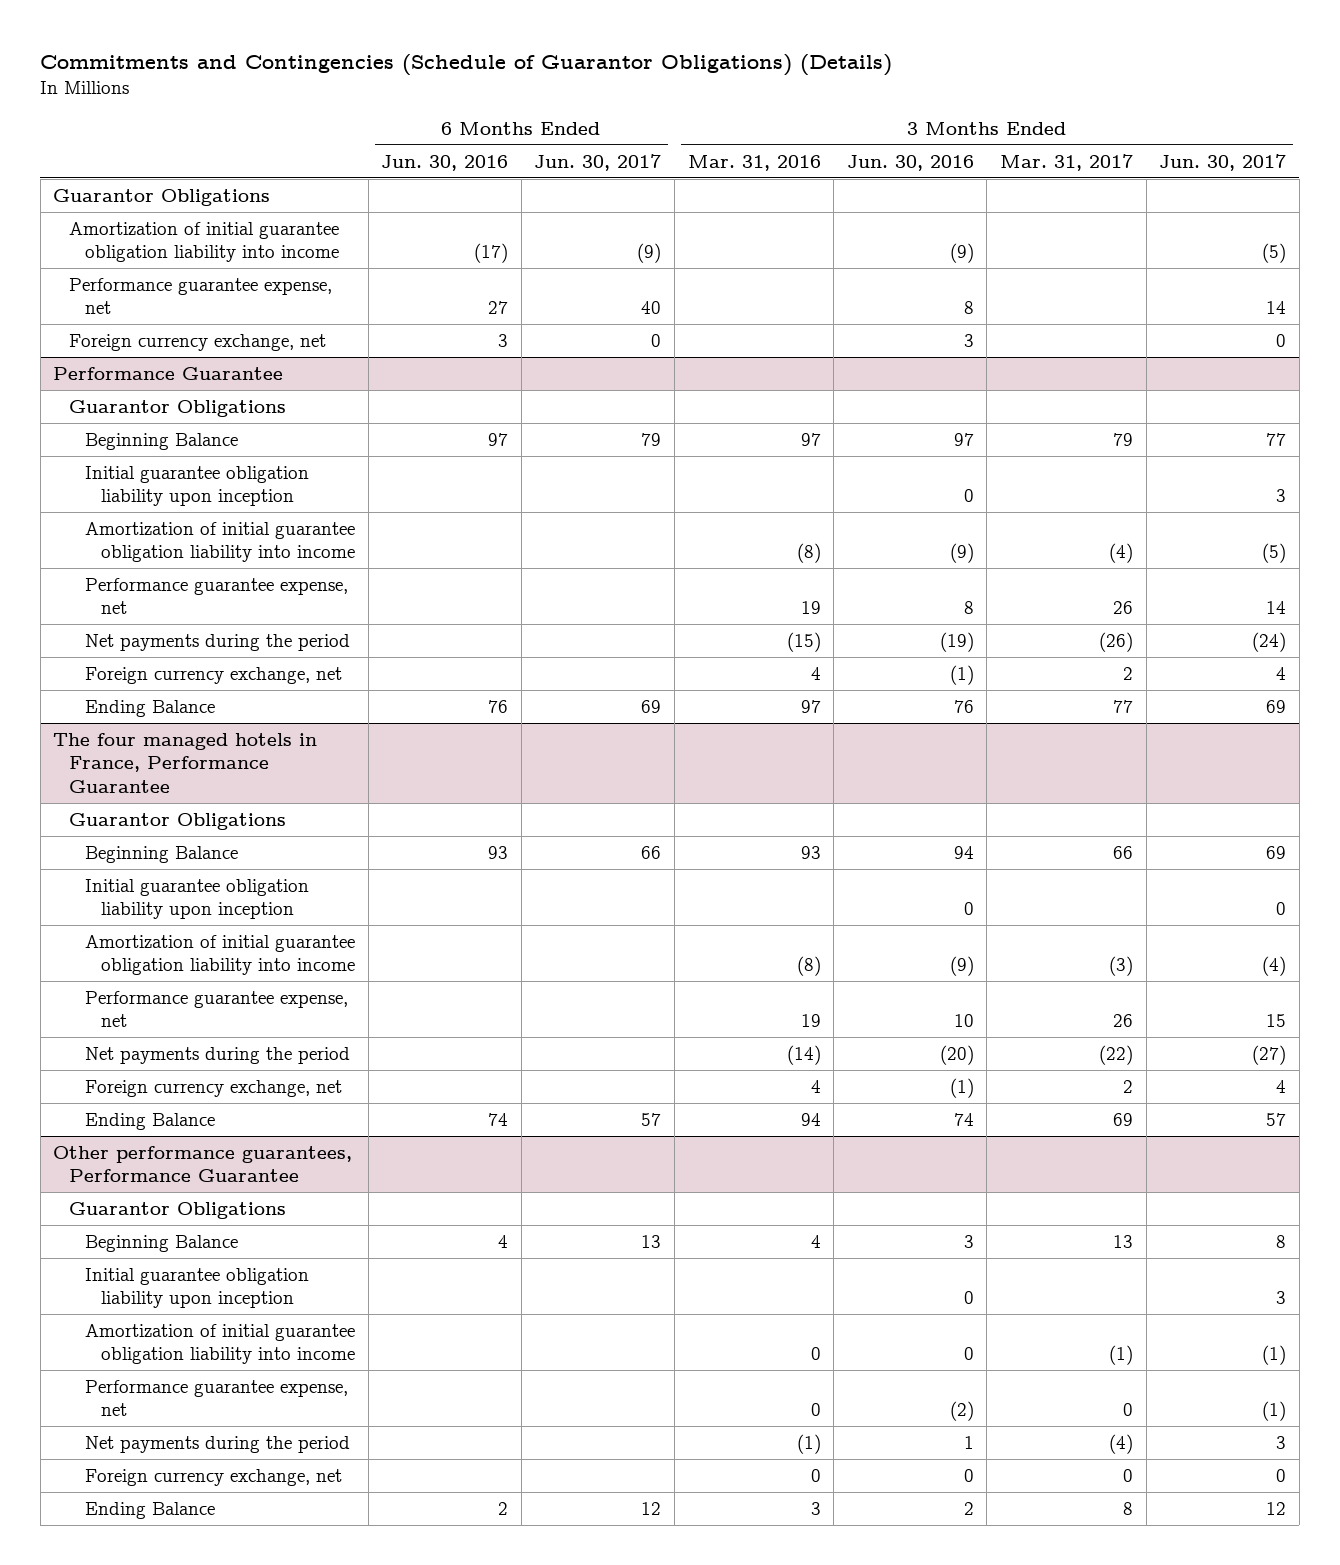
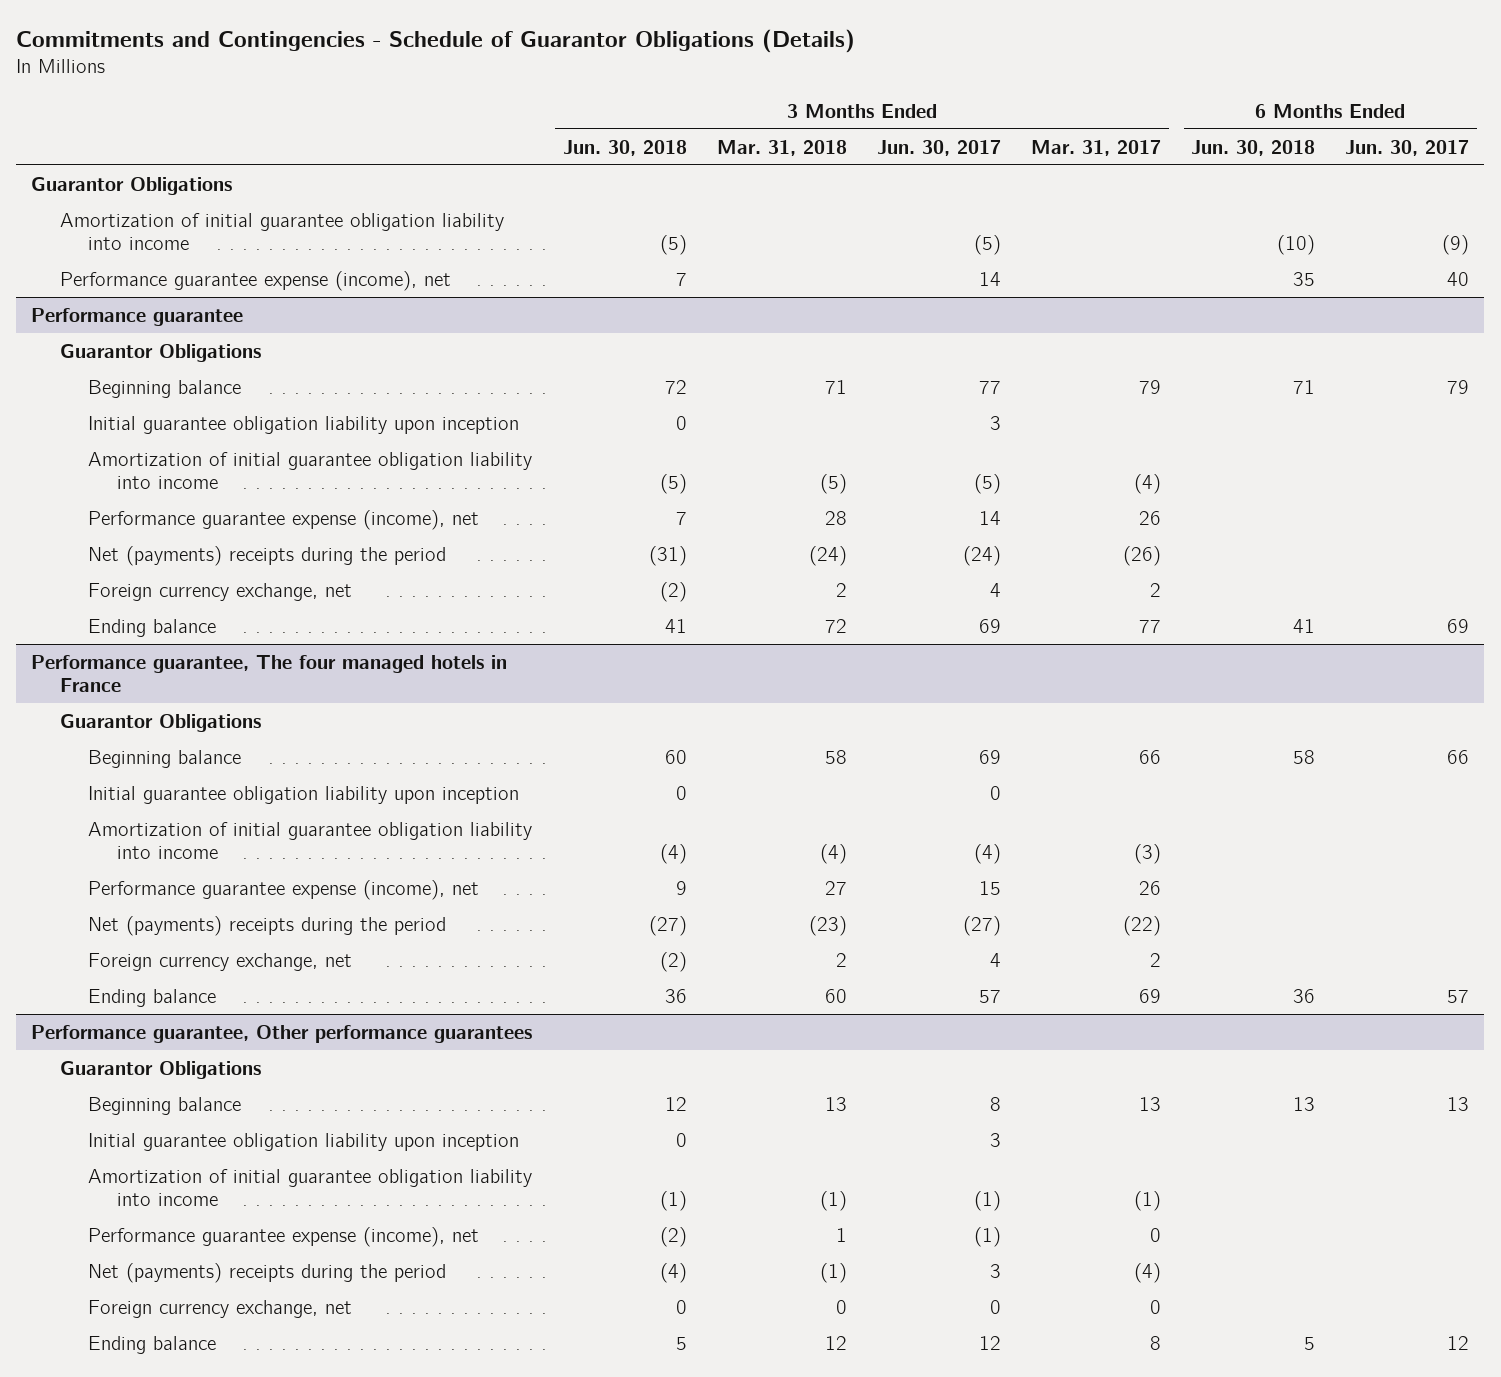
[40,53,893,76] Commitments and Contingencies (Schedule of Guarantor Obligations) (Details) -> [16,28,856,53] Commitments and Contingencies - Schedule of Guarantor Obligations (Details)
[381,154,509,171] Jun. 30, 2016 -> none
[687,154,821,171] Mar. 31, 2016 -> none
[846,154,974,171] Jun. 30, 2016 -> none
none -> [562,139,687,156] Jun. 30, 2018
none -> [716,139,847,156] Mar. 31, 2018
none -> [1191,139,1316,156] Jun. 30, 2018
[69,333,327,351] Foreign currency exchange, net -> none
[69,277,333,315] Performance guarantee expense, net -> [59,270,451,291] Performance guarantee expense (income), net
[53,366,284,380] Performance Guarantee -> [31,307,244,326] Performance guarantee
[85,432,239,450] Beginning Balance -> [88,379,242,398] Beginning balance
[85,577,349,615] Performance guarantee expense, net -> [88,509,480,530] Performance guarantee expense (income), net
[85,633,351,651] Net payments during the period -> [88,545,447,566] Net (payments) receipts during the period
[85,699,216,717] Ending Balance -> [88,618,217,637] Ending balance
[53,732,318,793] The four managed hotels in France, Performance Guarantee -> [31,654,508,693] Performance guarantee, The four managed hotels in France
[85,845,239,863] Beginning Balance -> [88,749,242,768] Beginning balance
[85,990,349,1028] Performance guarantee expense, net -> [88,879,480,900] Performance guarantee expense (income), net
[85,1046,351,1064] Net payments during the period -> [88,915,447,936] Net (payments) receipts during the period
[85,1112,216,1130] Ending Balance -> [88,988,217,1007] Ending balance
[53,1145,353,1183] Other performance guarantees, Performance Guarantee -> [31,1024,533,1043] Performance guarantee, Other performance guarantees
[85,1234,239,1252] Beginning Balance -> [88,1096,242,1115] Beginning balance
[85,1379,349,1417] Performance guarantee expense, net -> [88,1226,480,1247] Performance guarantee expense (income), net
[85,1435,351,1453] Net payments during the period -> [88,1262,447,1283] Net (payments) receipts during the period
[85,1501,216,1519] Ending Balance -> [88,1335,217,1354] Ending balance

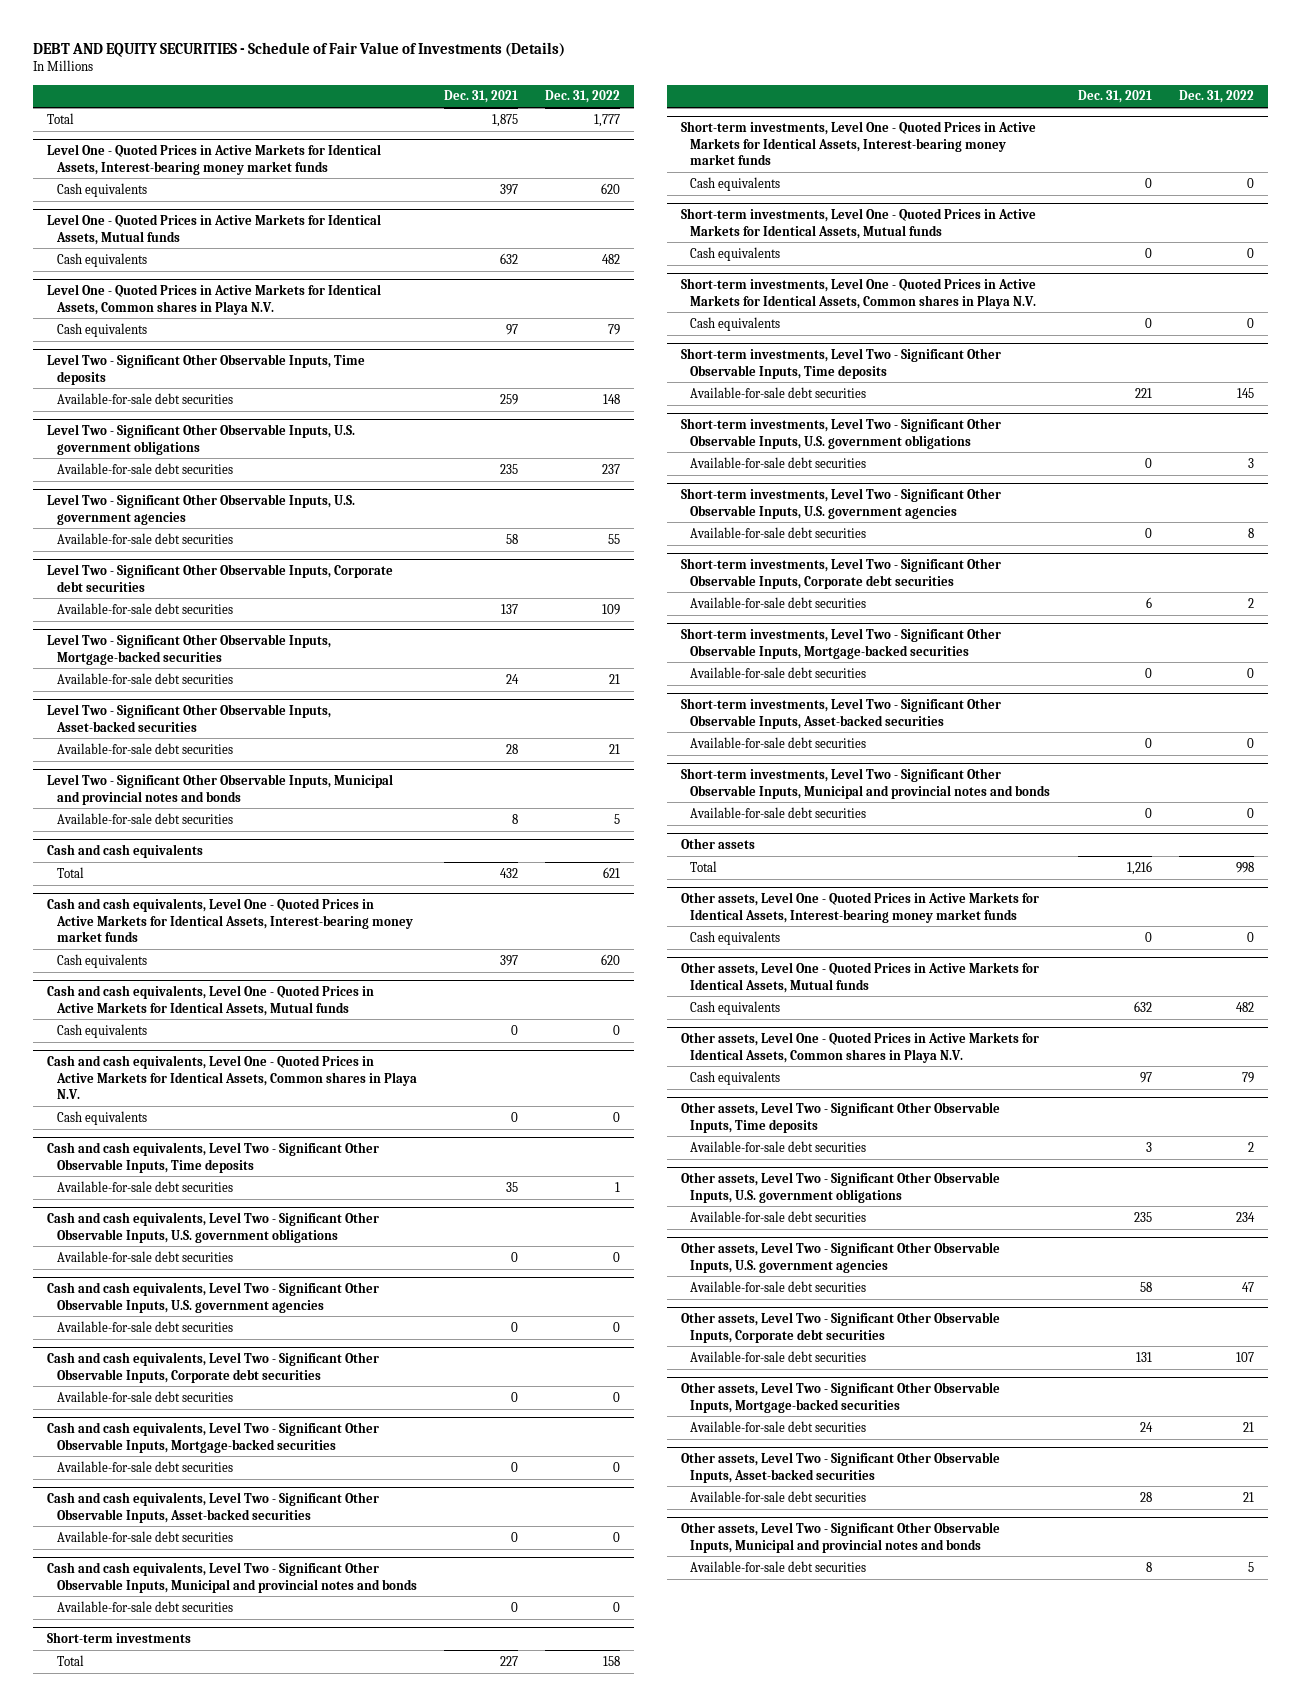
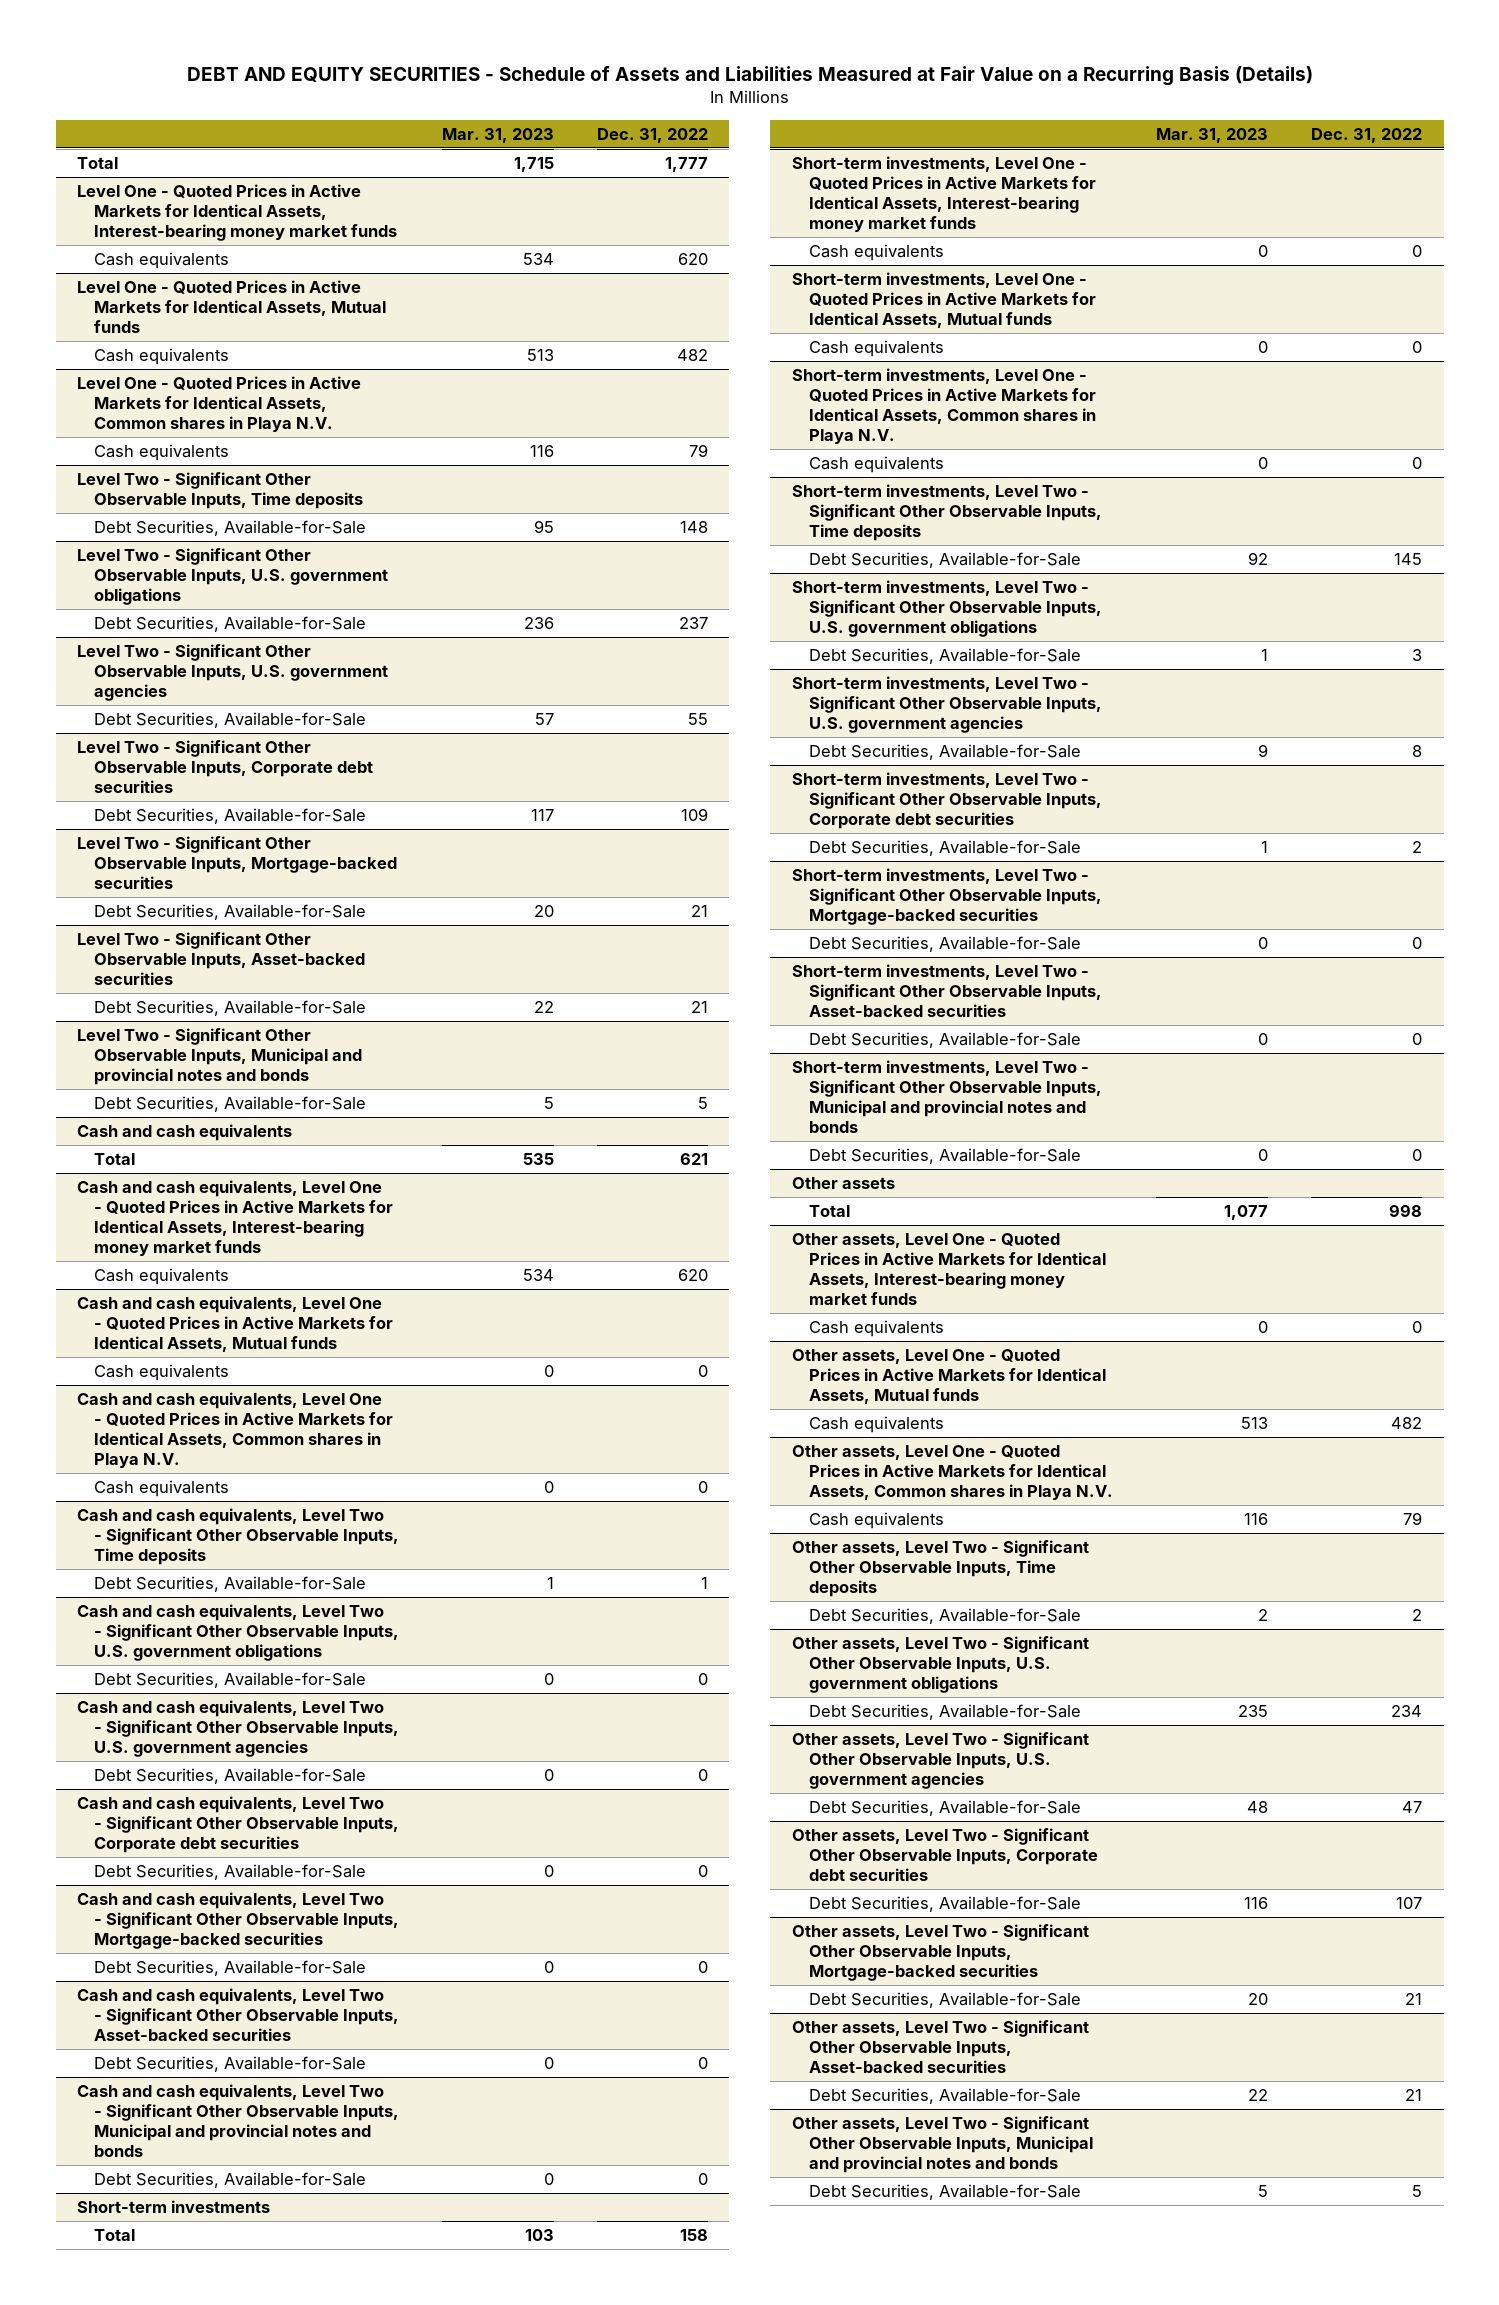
[33,41,566,57] DEBT AND EQUITY SECURITIES - Schedule of Fair Value of Investments (Details) -> [186,66,1313,87] DEBT AND EQUITY SECURITIES - Schedule of Assets and Liabilities Measured at Fair Value on a Recurring Basis (Details)
[444,90,519,104] Dec. 31, 2021 -> none
none -> [441,127,554,143] Mar. 31, 2023
[56,392,233,404] Available-for-sale debt securities -> [94,519,367,536] Debt Securities, Available-for-Sale
[56,462,233,474] Available-for-sale debt securities -> [94,615,367,632] Debt Securities, Available-for-Sale
[56,532,233,544] Available-for-sale debt securities -> [94,711,367,728] Debt Securities, Available-for-Sale
[56,602,233,614] Available-for-sale debt securities -> [94,807,367,824] Debt Securities, Available-for-Sale
[56,672,233,684] Available-for-sale debt securities -> [94,903,367,920] Debt Securities, Available-for-Sale
[56,742,233,754] Available-for-sale debt securities -> [94,999,367,1016] Debt Securities, Available-for-Sale
[56,812,233,824] Available-for-sale debt securities -> [94,1095,367,1112] Debt Securities, Available-for-Sale
[56,1180,233,1192] Available-for-sale debt securities -> [94,1575,367,1592] Debt Securities, Available-for-Sale
[56,1250,233,1262] Available-for-sale debt securities -> [94,1671,367,1688] Debt Securities, Available-for-Sale
[56,1320,233,1332] Available-for-sale debt securities -> [94,1767,367,1784] Debt Securities, Available-for-Sale
[56,1390,233,1402] Available-for-sale debt securities -> [94,1863,367,1880] Debt Securities, Available-for-Sale
[56,1460,233,1472] Available-for-sale debt securities -> [94,1959,367,1976] Debt Securities, Available-for-Sale
[56,1530,233,1542] Available-for-sale debt securities -> [94,2055,367,2072] Debt Securities, Available-for-Sale
[56,1600,233,1612] Available-for-sale debt securities -> [94,2171,367,2188] Debt Securities, Available-for-Sale
[690,386,867,398] Available-for-sale debt securities -> [808,551,1081,568] Debt Securities, Available-for-Sale
[690,456,867,468] Available-for-sale debt securities -> [808,647,1081,664] Debt Securities, Available-for-Sale
[690,526,867,538] Available-for-sale debt securities -> [808,743,1081,760] Debt Securities, Available-for-Sale
[690,596,867,608] Available-for-sale debt securities -> [808,839,1081,856] Debt Securities, Available-for-Sale
[690,666,867,678] Available-for-sale debt securities -> [808,935,1081,952] Debt Securities, Available-for-Sale
[690,736,867,748] Available-for-sale debt securities -> [808,1031,1081,1048] Debt Securities, Available-for-Sale
[690,806,867,818] Available-for-sale debt securities -> [808,1147,1081,1164] Debt Securities, Available-for-Sale
[690,1140,867,1152] Available-for-sale debt securities -> [808,1607,1081,1624] Debt Securities, Available-for-Sale
[690,1210,867,1222] Available-for-sale debt securities -> [808,1703,1081,1720] Debt Securities, Available-for-Sale
[690,1280,867,1292] Available-for-sale debt securities -> [808,1799,1081,1816] Debt Securities, Available-for-Sale
[690,1350,867,1362] Available-for-sale debt securities -> [808,1895,1081,1912] Debt Securities, Available-for-Sale
[690,1420,867,1432] Available-for-sale debt securities -> [808,1991,1081,2008] Debt Securities, Available-for-Sale
[690,1490,867,1502] Available-for-sale debt securities -> [808,2087,1081,2104] Debt Securities, Available-for-Sale
[690,1560,867,1572] Available-for-sale debt securities -> [808,2183,1081,2200] Debt Securities, Available-for-Sale

